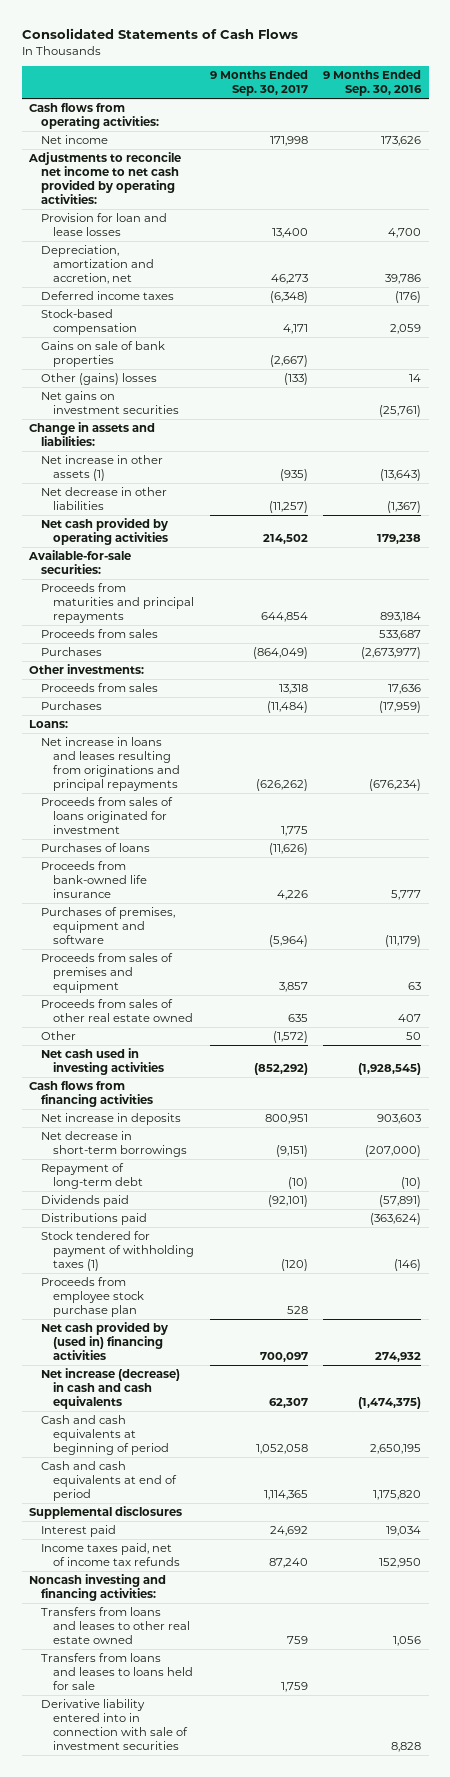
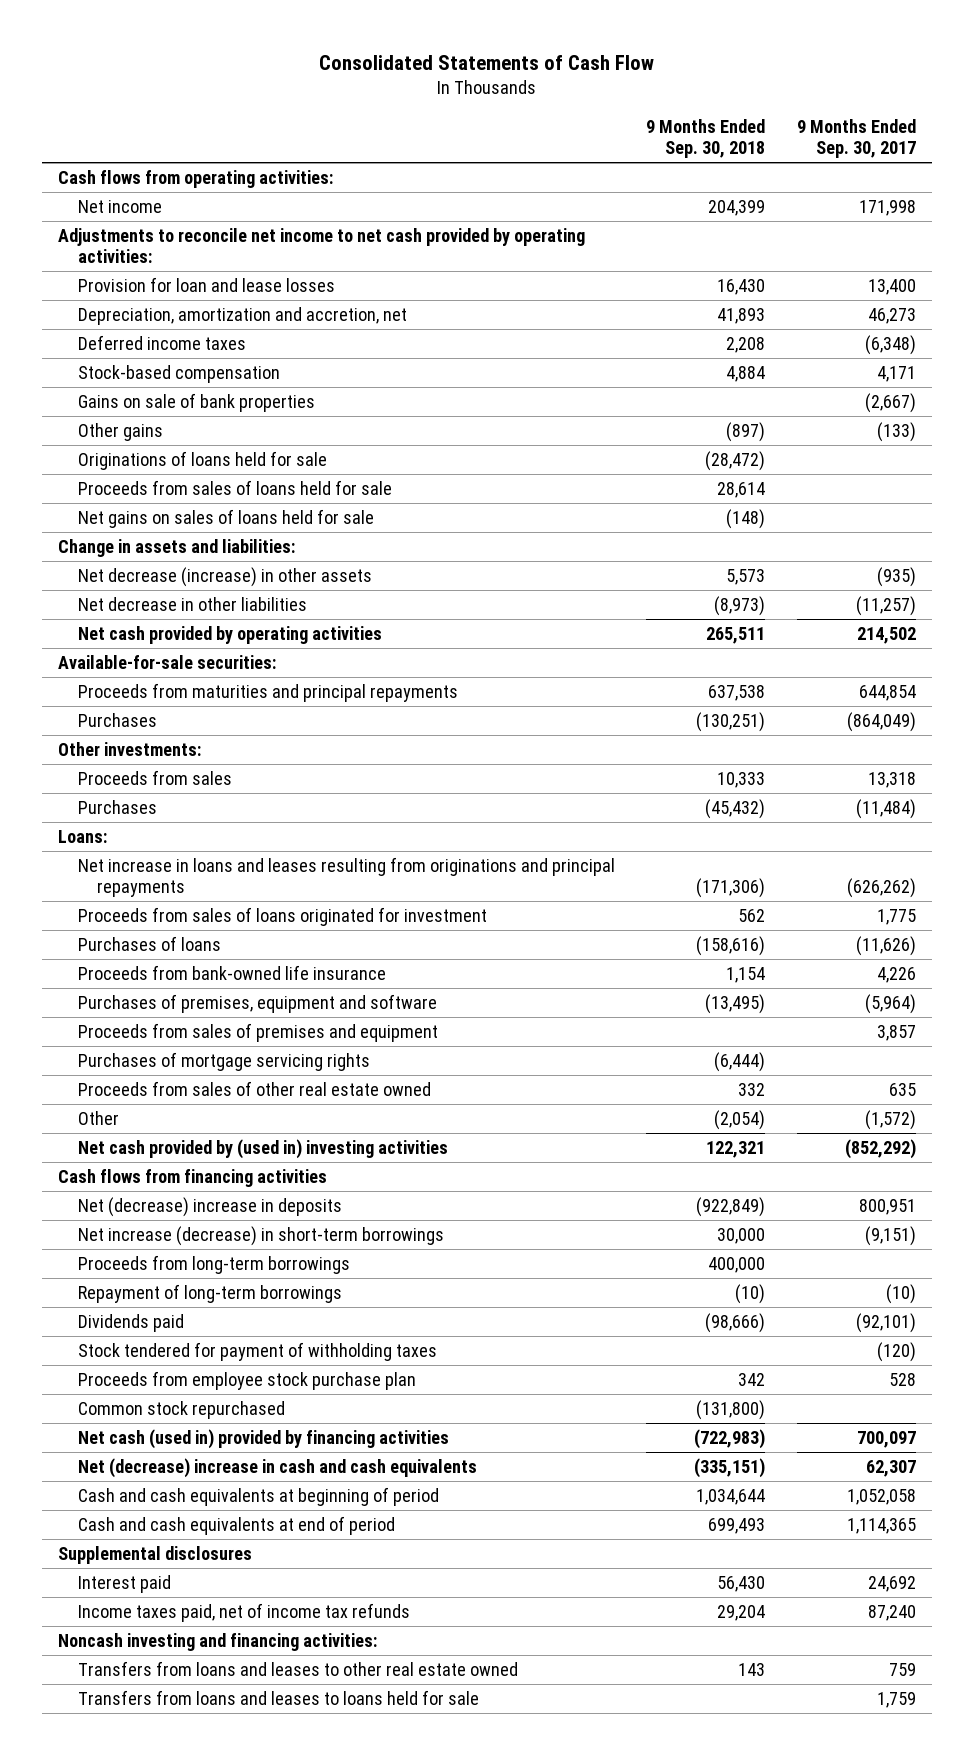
[21,28,298,40] Consolidated Statements of Cash Flows -> [319,55,655,71] Consolidated Statements of Cash Flow
[323,70,423,97] 9 Months Ended Sep. 30, 2016 -> none
none -> [646,119,766,159] 9 Months Ended Sep. 30, 2018
[41,390,180,415] Net gains on investment securities -> none
[41,372,158,385] Other (gains) losses -> [77,422,163,441] Other gains
none -> [77,450,327,470] Originations of loans held for sale
none -> [77,479,392,495] Proceeds from sales of loans held for sale
none -> [77,508,374,528] Net gains on sales of loans held for sale
[41,454,164,482] Net increase in other assets (1) -> [77,566,372,587] Net decrease (increase) in other assets
[41,628,159,638] Proceeds from sales -> none
none -> [77,1051,370,1071] Purchases of mortgage servicing rights
[41,1047,165,1076] Net cash used in investing activities -> [77,1138,448,1159] Net cash provided by (used in) investing activities
[41,1112,182,1125] Net increase in deposits -> [77,1196,342,1217] Net (decrease) increase in deposits
[41,1130,188,1158] Net decrease in short-term borrowings -> [77,1225,444,1246] Net increase (decrease) in short-term borrowings
none -> [77,1254,350,1274] Proceeds from long-term borrowings
[41,1162,144,1190] Repayment of long-term debt -> [77,1283,342,1303] Repayment of long-term borrowings
[41,1212,148,1225] Distributions paid -> none
[41,1230,195,1272] Stock tendered for payment of withholding taxes (1) -> [77,1341,437,1361] Stock tendered for payment of withholding taxes
none -> [77,1400,285,1419] Common stock repurchased
[41,1321,169,1361] Net cash provided by (used in) financing activities -> [77,1428,449,1449] Net cash (used in) provided by financing activities
[41,1367,181,1410] Net increase (decrease) in cash and cash equivalents -> [77,1457,477,1478] Net (decrease) increase in cash and cash equivalents
[41,1698,189,1751] Derivative liability entered into in connection with sale of investment securities -> none

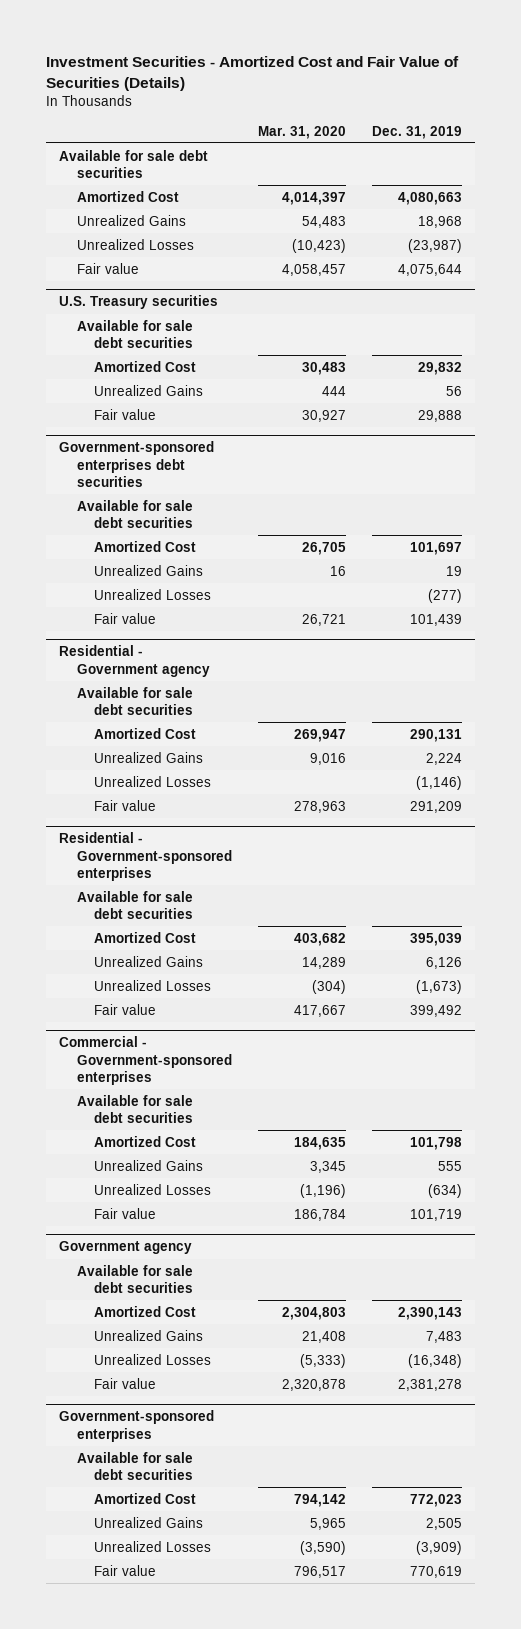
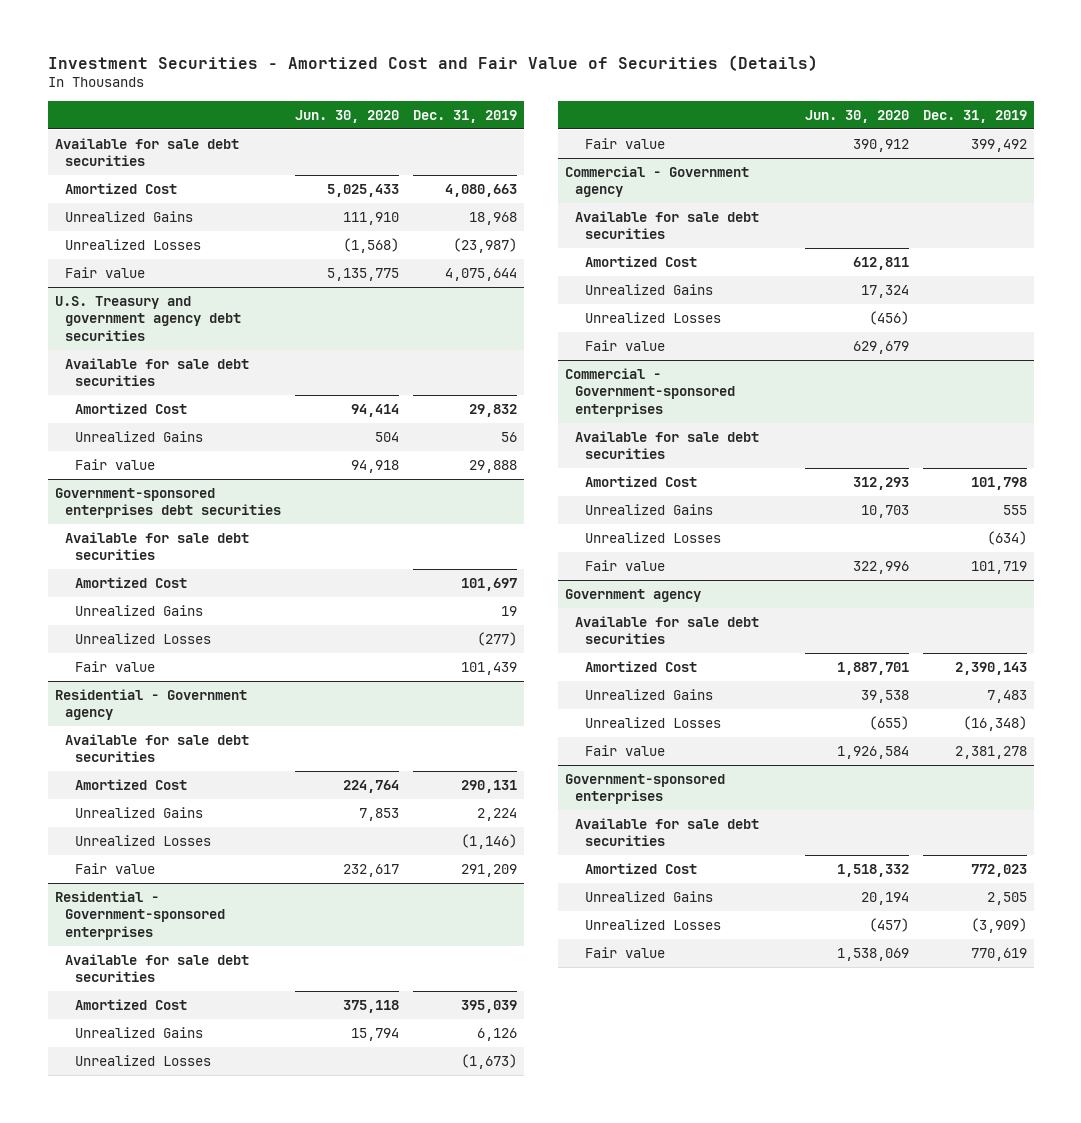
[257,125,346,139] Mar. 31, 2020 -> none
none -> [294,109,399,123] Jun. 30, 2020
[58,295,218,310] U.S. Treasury securities -> [54,296,241,341] U.S. Treasury and government agency debt securities
none -> [564,166,749,198] Commercial - Government agency
none -> [574,211,759,240] Available for sale debt securities
none -> [584,256,697,268] Amortized Cost
none -> [584,284,713,296] Unrealized Gains
none -> [584,312,721,324] Unrealized Losses
none -> [584,340,665,352] Fair value

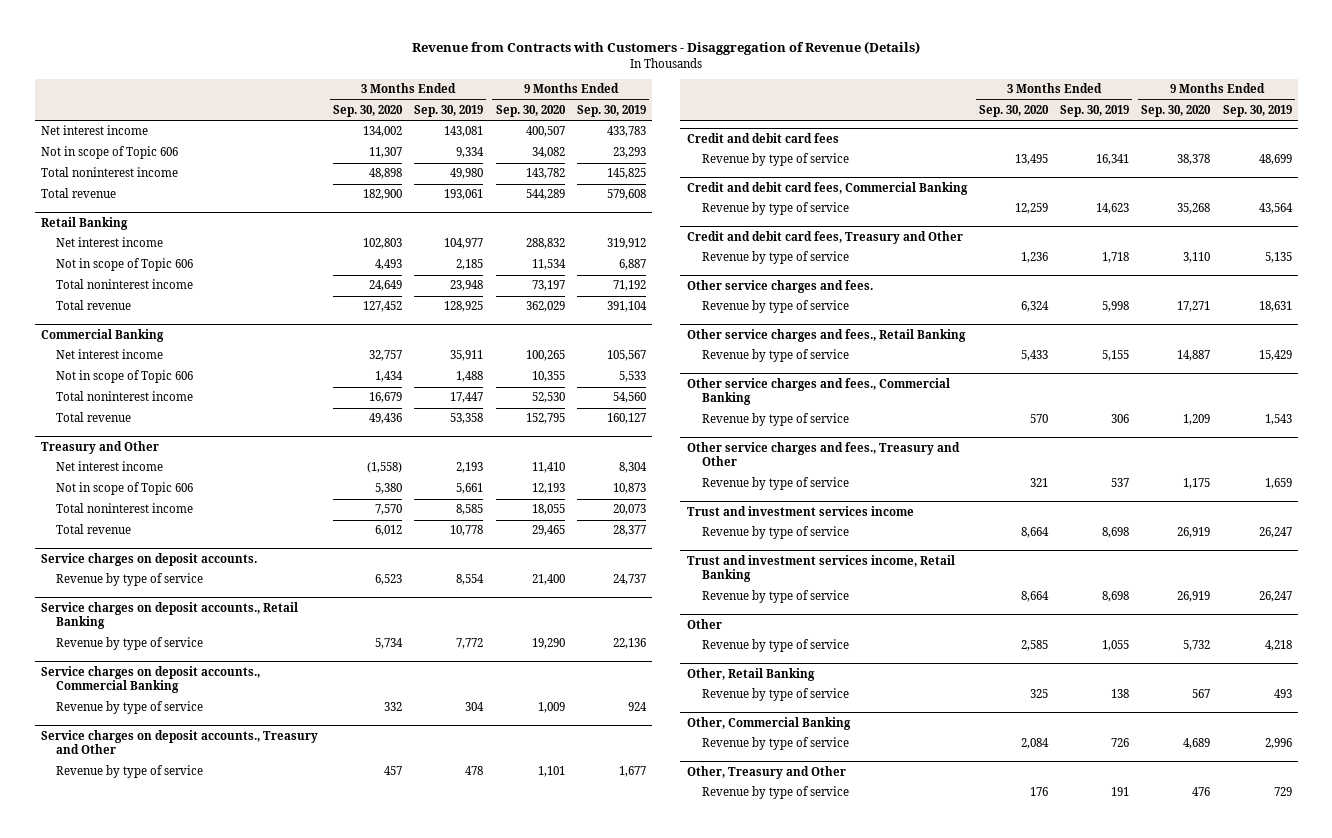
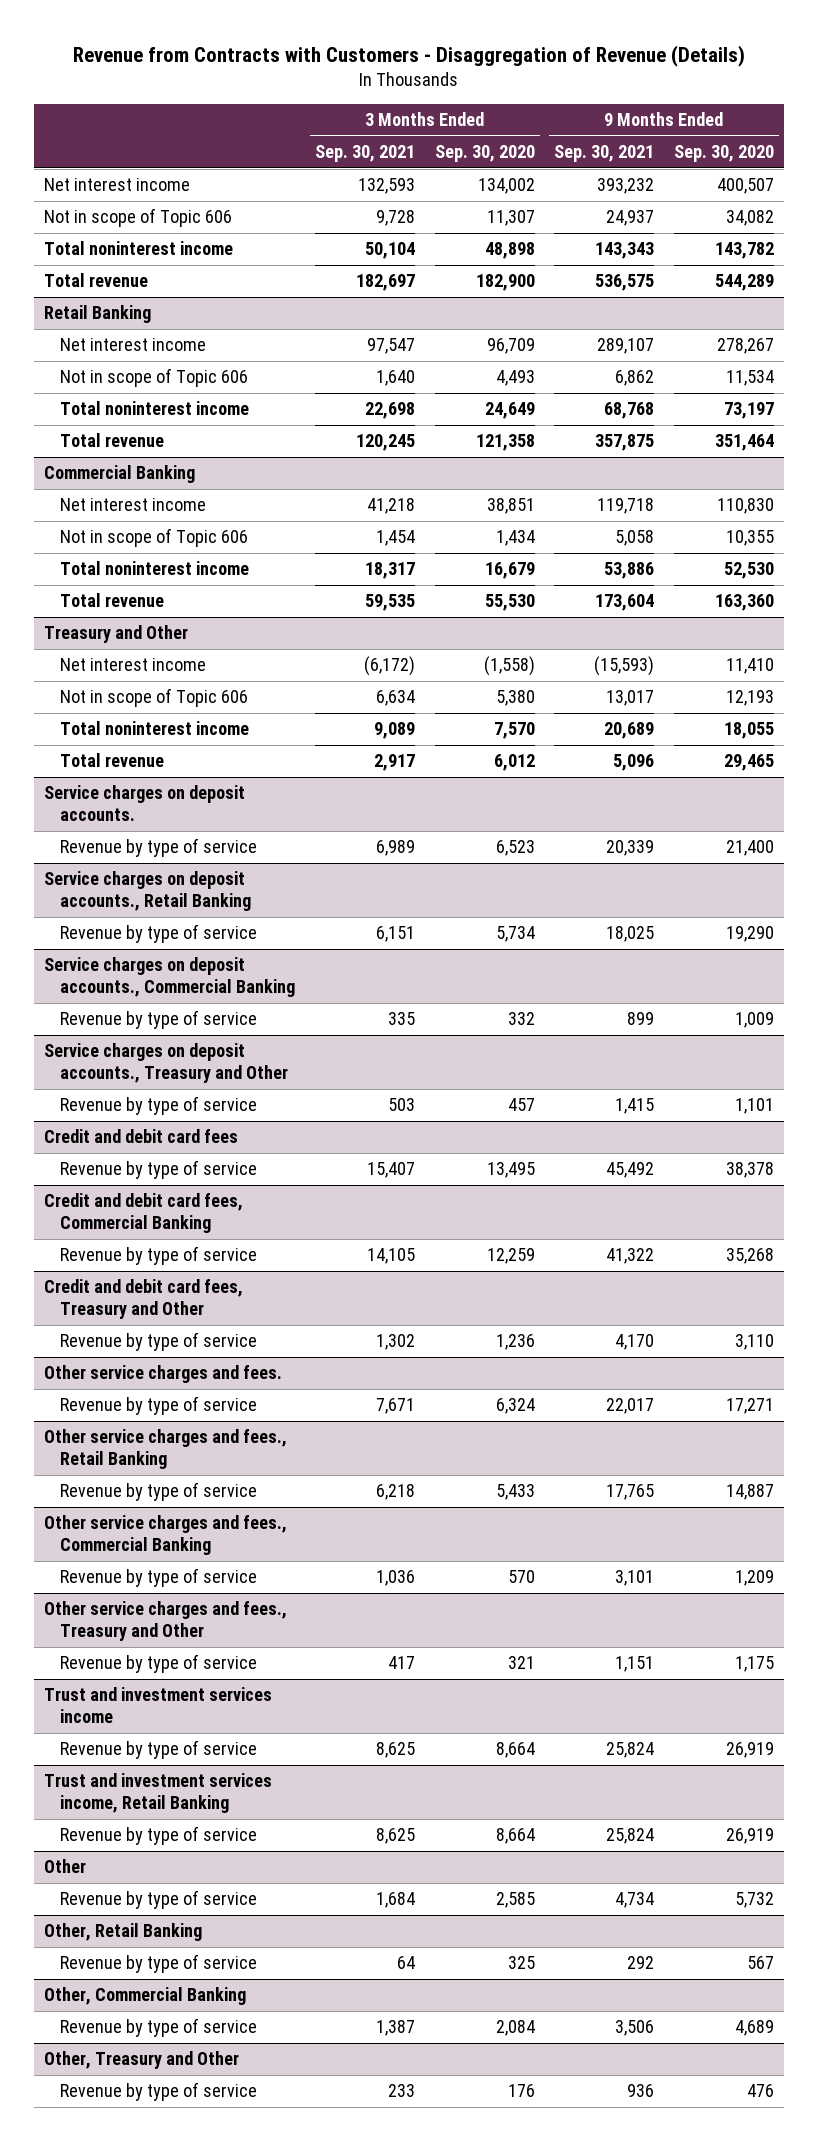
[414,104,484,117] Sep. 30, 2019 -> none
[576,104,646,117] Sep. 30, 2019 -> none
none -> [314,145,415,163] Sep. 30, 2021
none -> [554,145,655,163] Sep. 30, 2021
[362,238,402,250] 102,803 -> [486,338,535,355] 96,709
[525,238,565,250] 288,832 -> [717,338,775,355] 278,267
[362,301,402,313] 127,452 -> [475,434,535,452] 121,358
[525,301,565,313] 362,029 -> [715,434,775,452] 351,464
[368,350,402,362] 32,757 -> [486,498,535,515] 38,851
[525,350,565,362] 100,265 -> [717,498,775,515] 110,830
[368,413,402,425] 49,436 -> [484,594,535,612] 55,530
[525,413,565,425] 152,795 -> [715,594,775,612] 163,360

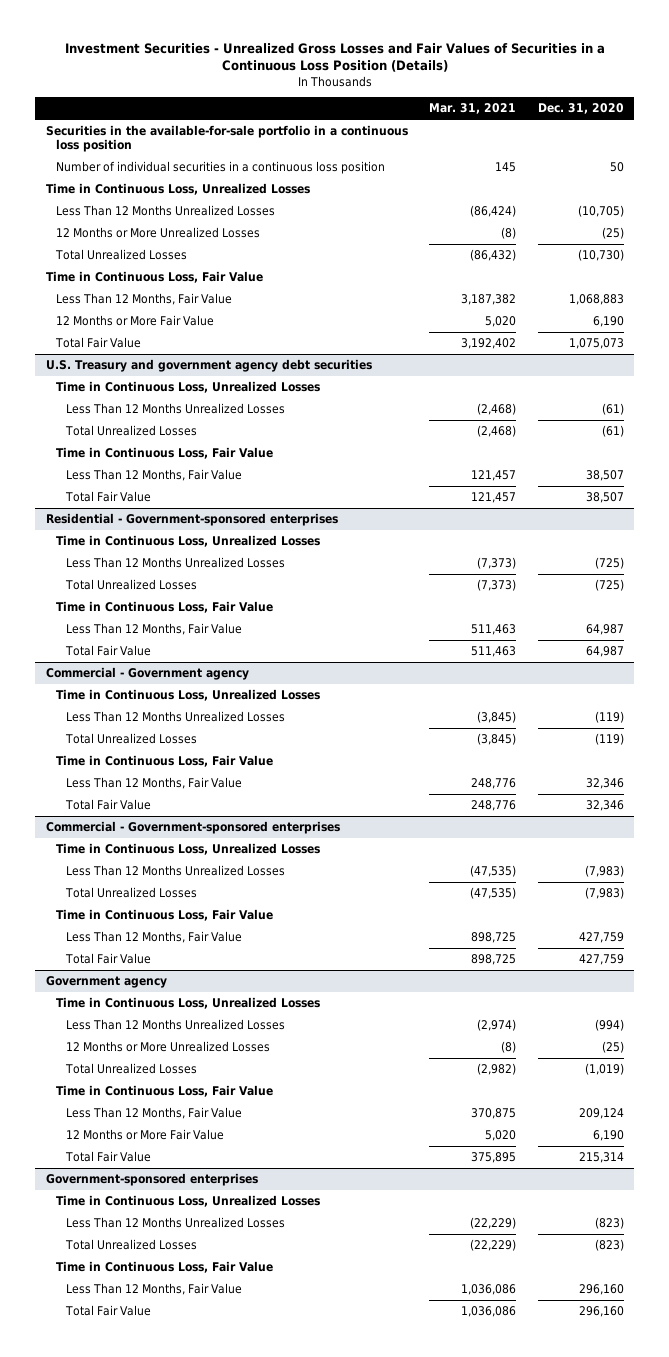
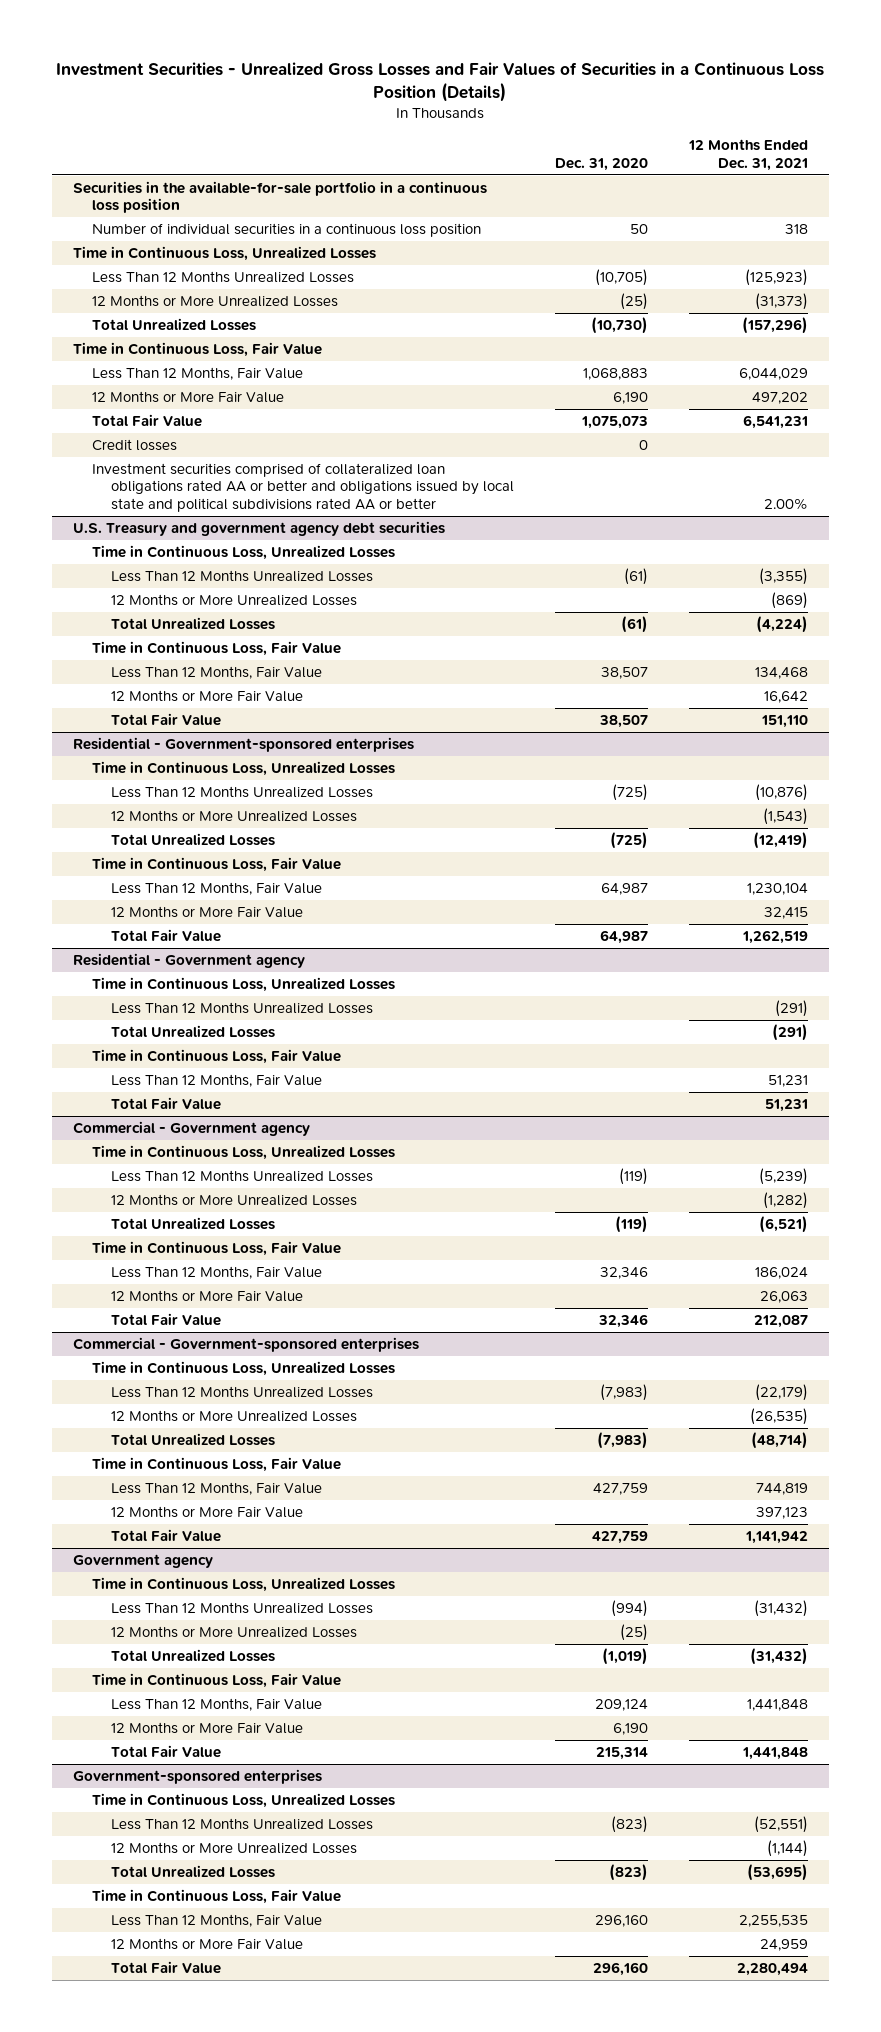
[429,103,517,115] Mar. 31, 2021 -> none
none -> [688,139,809,171] 12 Months Ended Dec. 31, 2021
none -> [91,439,177,452] Credit losses
none -> [91,463,515,512] Investment securities comprised of collateralized loan obligations rated AA or better and obligations issued by local state and political subdivisions rated AA or better
none -> [111,594,358,607] 12 Months or More Unrealized Losses
none -> [111,690,304,703] 12 Months or More Fair Value
none -> [111,810,358,823] 12 Months or More Unrealized Losses
none -> [111,906,304,919] 12 Months or More Fair Value
none -> [72,953,305,969] Residential - Government agency
none -> [91,977,395,993] Time in Continuous Loss, Unrealized Losses
none -> [111,1002,374,1015] Less Than 12 Months Unrealized Losses
none -> [111,1025,276,1039] Total Unrealized Losses
none -> [91,1049,341,1065] Time in Continuous Loss, Fair Value
none -> [111,1074,323,1088] Less Than 12 Months, Fair Value
none -> [111,1097,222,1111] Total Fair Value
none -> [111,1194,358,1207] 12 Months or More Unrealized Losses
none -> [111,1290,304,1303] 12 Months or More Fair Value
none -> [111,1410,358,1423] 12 Months or More Unrealized Losses
none -> [111,1506,304,1519] 12 Months or More Fair Value
none -> [111,1842,358,1855] 12 Months or More Unrealized Losses
none -> [111,1938,304,1951] 12 Months or More Fair Value

